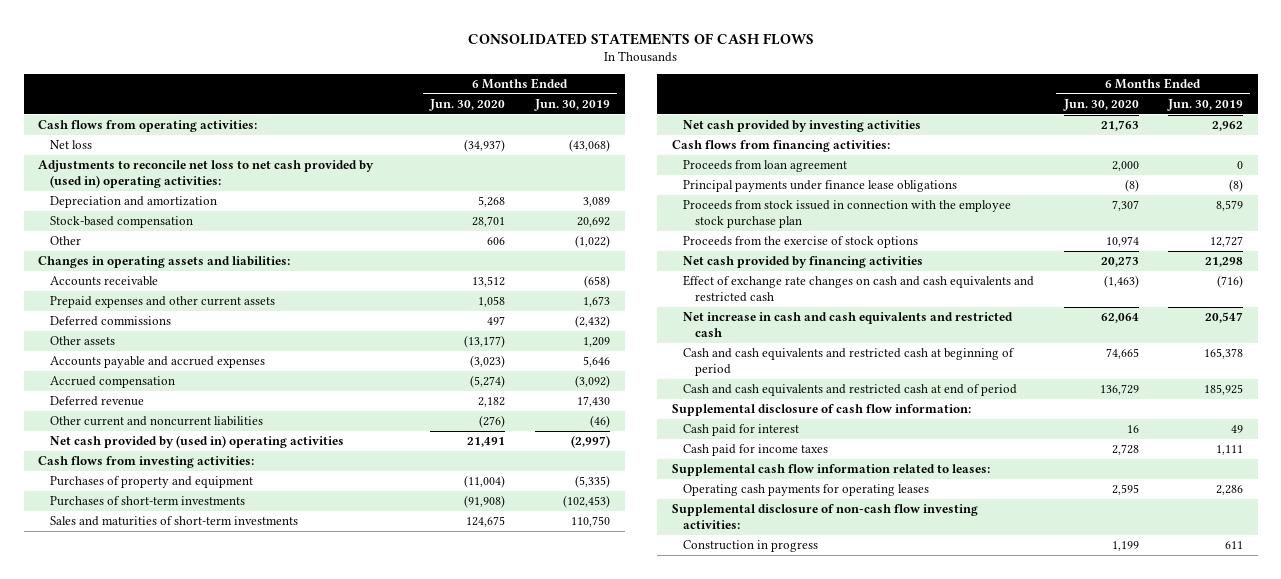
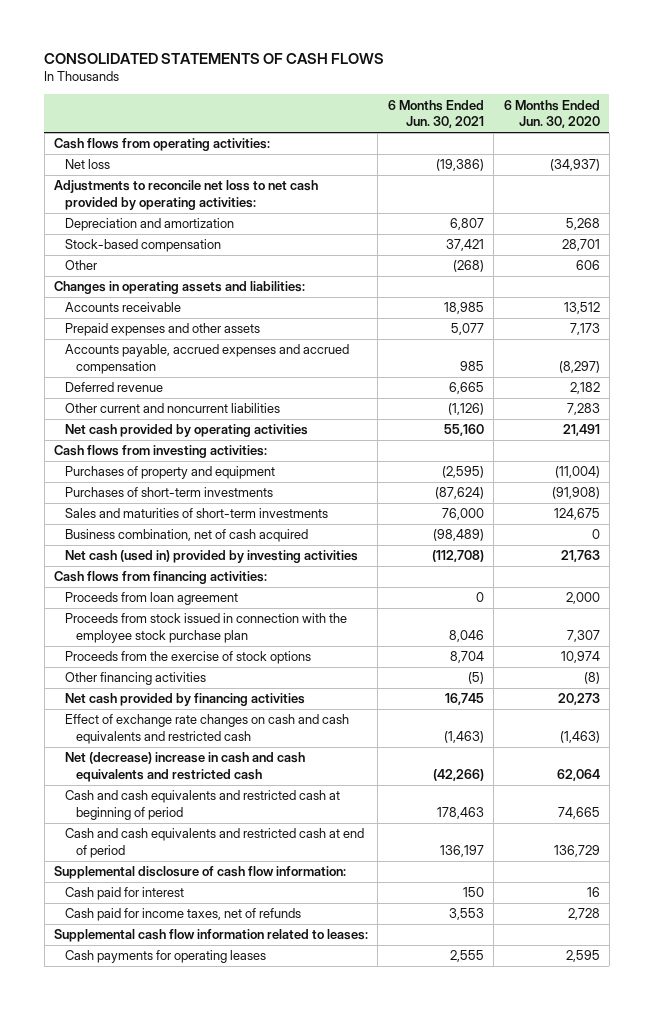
[533,98,610,111] Jun. 30, 2019 -> none
none -> [387,99,484,129] 6 Months Ended Jun. 30, 2021
[38,160,375,189] Adjustments to reconcile net loss to net cash provided by (used in) operating activities: -> [53,180,318,210] Adjustments to reconcile net loss to net cash provided by operating activities:
[49,316,171,327] Deferred commissions -> none
[49,336,115,346] Other assets -> none
[49,376,175,389] Accrued compensation -> none
[49,296,275,309] Prepaid expenses and other current assets -> [64,323,260,337] Prepaid expenses and other assets
[478,296,506,308] 1,058 -> [569,323,600,336] 7,173
[49,356,265,369] Accounts payable and accrued expenses -> [64,344,349,374] Accounts payable, accrued expenses and accrued compensation
[470,355,506,369] (3,023) -> [558,360,600,373] (8,297)
[479,415,506,429] (276) -> [566,403,600,416] 7,283
[49,435,344,449] Net cash provided by (used in) operating activities -> [64,424,308,438] Net cash provided by operating activities
none -> [64,529,308,543] Business combination, net of cash acquired
[683,120,922,133] Net cash provided by investing activities -> [64,550,358,564] Net cash (used in) provided by investing activities
[683,180,958,193] Principal payments under finance lease obligations -> none
none -> [64,672,206,686] Other financing activities
[683,312,1014,338] Net increase in cash and cash equivalents and restricted cash -> [64,752,305,782] Net (decrease) increase in cash and cash equivalents and restricted cash
[683,444,829,457] Cash paid for income taxes -> [64,908,301,922] Cash paid for income taxes, net of refunds
[671,504,978,530] Supplemental disclosure of non-cash flow investing activities: -> none
[683,540,819,553] Construction in progress -> none
[683,484,930,497] Operating cash payments for operating leases -> [64,950,266,964] Cash payments for operating leases

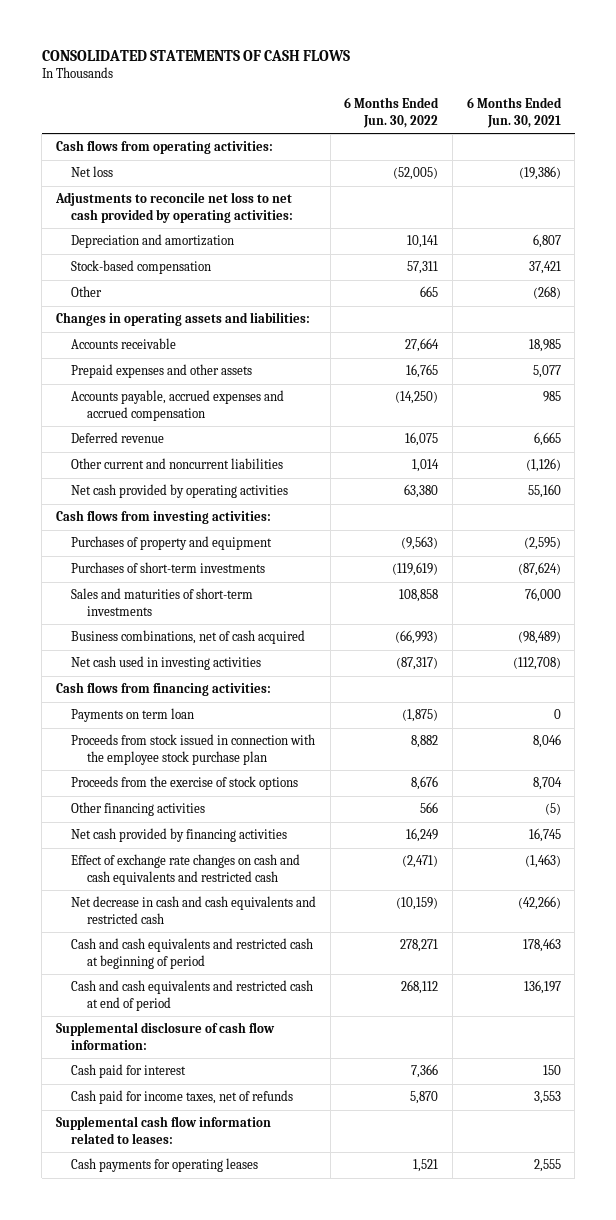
[503,99,600,129] 6 Months Ended Jun. 30, 2020 -> none
none -> [344,97,440,128] 6 Months Ended Jun. 30, 2022
[64,529,308,543] Business combination, net of cash acquired -> [71,630,306,645] Business combinations, net of cash acquired
[64,550,358,564] Net cash (used in) provided by investing activities -> [71,656,262,671] Net cash used in investing activities
[64,592,238,606] Proceeds from loan agreement -> none
none -> [71,708,195,723] Payments on term loan
[64,752,305,782] Net (decrease) increase in cash and cash equivalents and restricted cash -> [71,896,317,924] Net decrease in cash and cash equivalents and restricted cash

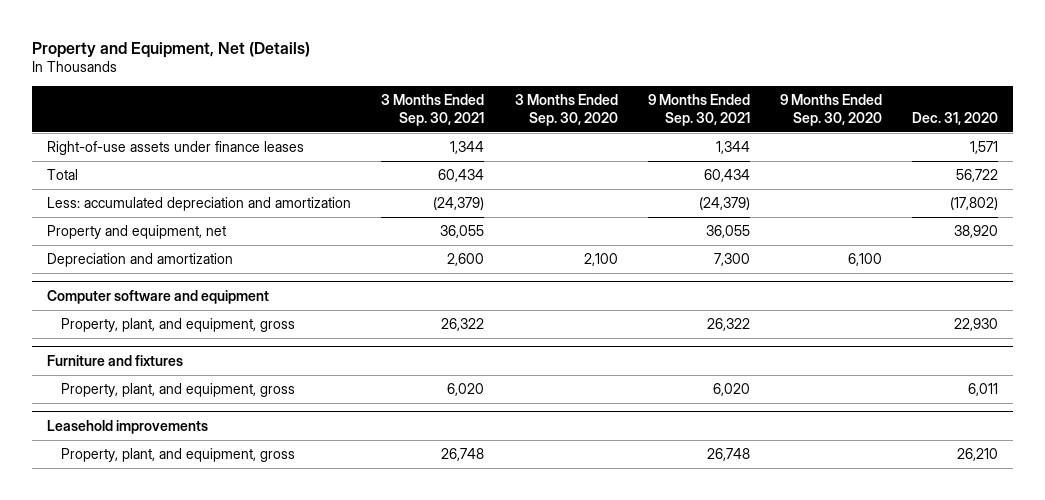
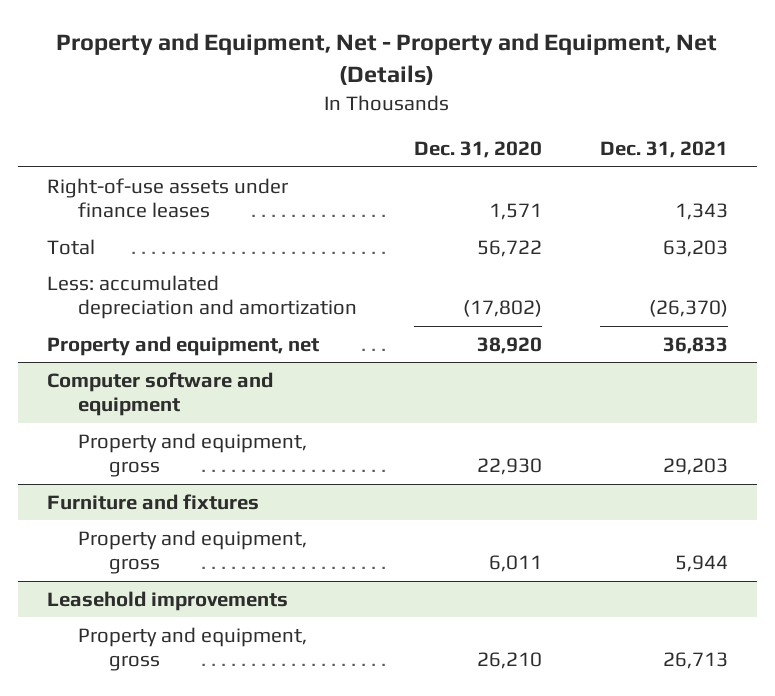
[32,41,311,58] Property and Equipment, Net (Details) -> [56,33,718,86] Property and Equipment, Net - Property and Equipment, Net (Details)
[381,94,485,127] 3 Months Ended Sep. 30, 2021 -> none
[514,94,618,127] 3 Months Ended Sep. 30, 2020 -> none
[647,94,750,127] 9 Months Ended Sep. 30, 2021 -> none
[779,94,882,127] 9 Months Ended Sep. 30, 2020 -> none
none -> [599,141,728,159] Dec. 31, 2021
[47,252,234,267] Depreciation and amortization -> none
[60,317,295,332] Property, plant, and equipment, gross -> [77,432,307,478] Property and equipment, gross
[60,382,295,397] Property, plant, and equipment, gross -> [77,529,307,575] Property and equipment, gross
[60,447,295,462] Property, plant, and equipment, gross -> [77,626,307,672] Property and equipment, gross

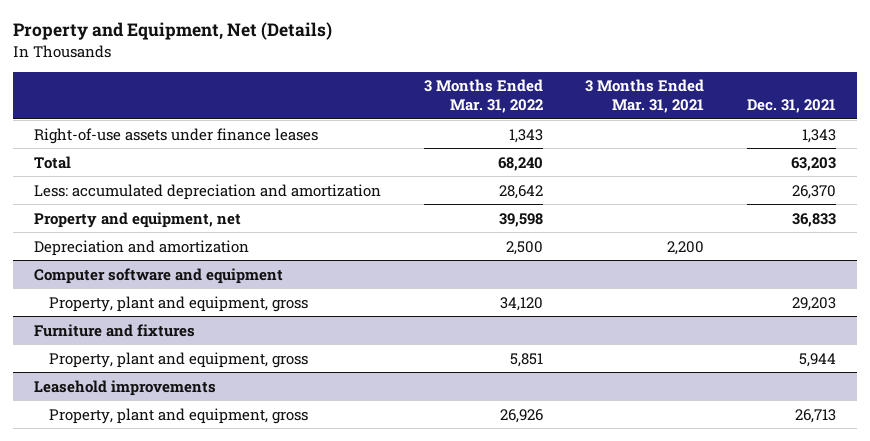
[56,33,718,86] Property and Equipment, Net - Property and Equipment, Net (Details) -> [12,22,332,41] Property and Equipment, Net (Details)
[414,141,543,159] Dec. 31, 2020 -> none
none -> [423,79,543,113] 3 Months Ended Mar. 31, 2022
none -> [585,79,705,113] 3 Months Ended Mar. 31, 2021
[648,300,728,318] (26,370) -> [791,184,836,199] 26,370
none -> [34,239,250,256] Depreciation and amortization
[77,432,307,478] Property and equipment, gross -> [49,295,309,312] Property, plant and equipment, gross
[77,529,307,575] Property and equipment, gross -> [49,351,309,368] Property, plant and equipment, gross
[77,626,307,672] Property and equipment, gross -> [49,407,309,424] Property, plant and equipment, gross

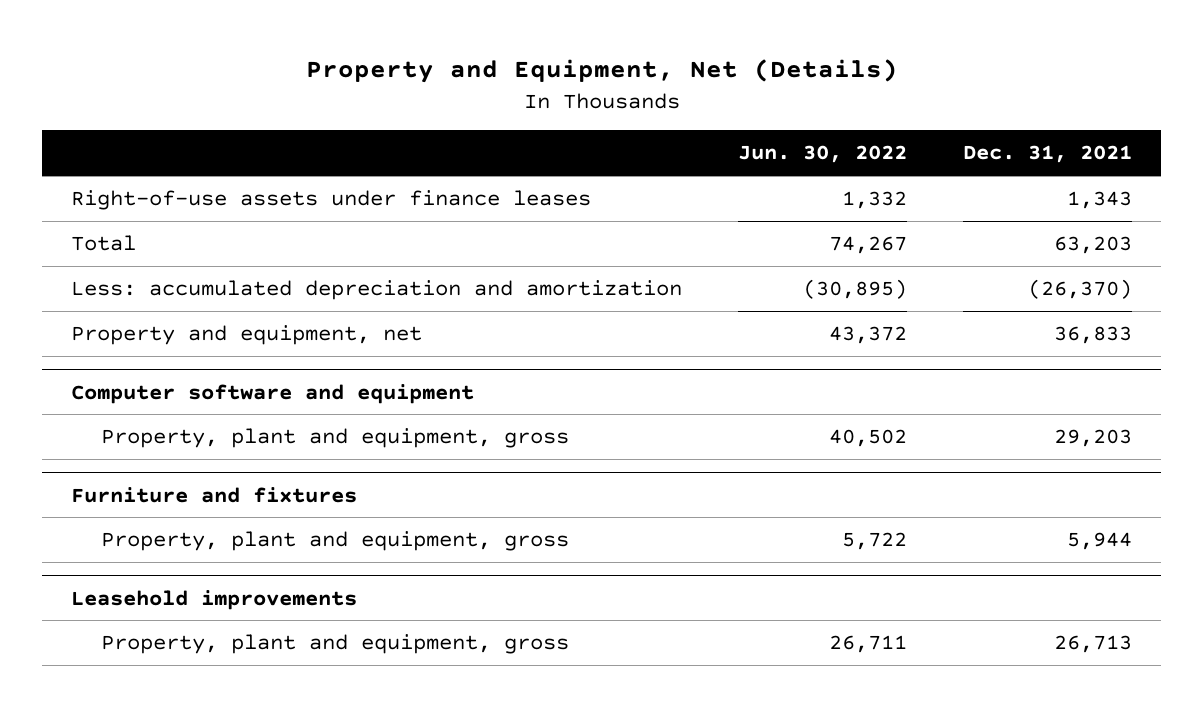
[423,79,543,113] 3 Months Ended Mar. 31, 2022 -> none
[585,79,705,113] 3 Months Ended Mar. 31, 2021 -> none
none -> [738,145,908,164] Jun. 30, 2022
[791,184,836,199] 26,370 -> [1028,279,1133,300] (26,370)
[34,239,250,256] Depreciation and amortization -> none

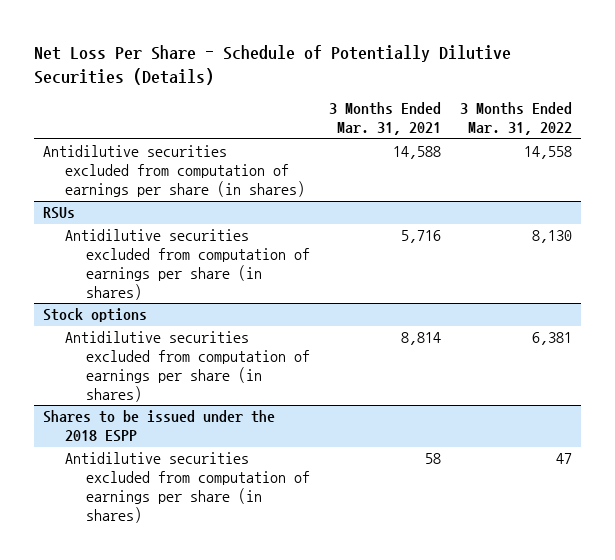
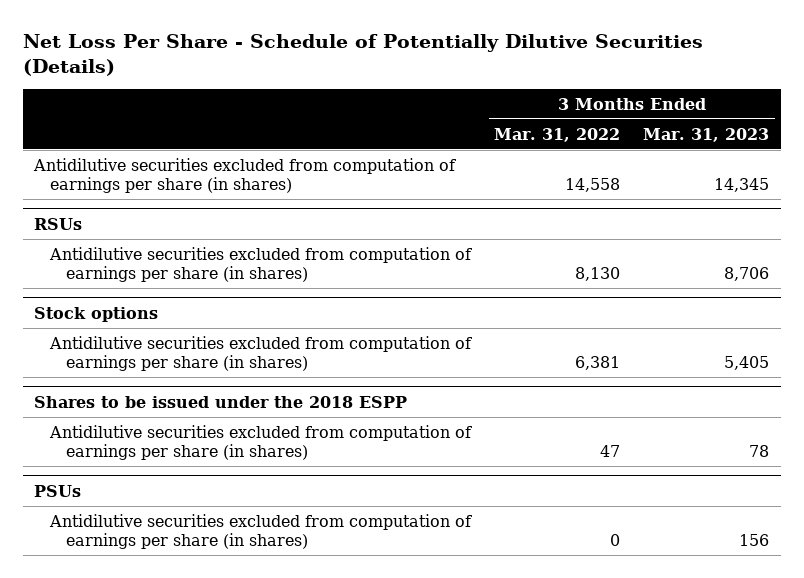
[328,102,441,136] 3 Months Ended Mar. 31, 2021 -> none
none -> [643,127,770,142] Mar. 31, 2023
none -> [34,484,82,497] PSUs
none -> [49,513,473,550] Antidilutive securities excluded from computation of earnings per share (in shares)

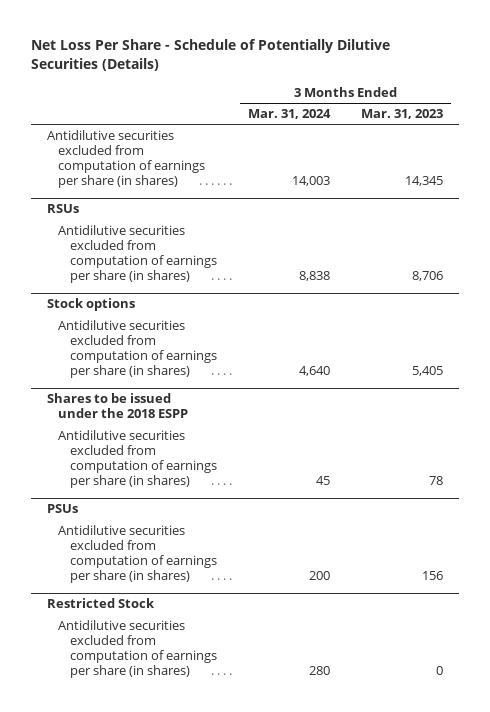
[494,127,621,142] Mar. 31, 2022 -> none
none -> [248,109,332,120] Mar. 31, 2024
none -> [46,598,155,609] Restricted Stock
none -> [58,619,217,678] Antidilutive securities excluded from computation of earnings per share (in shares)

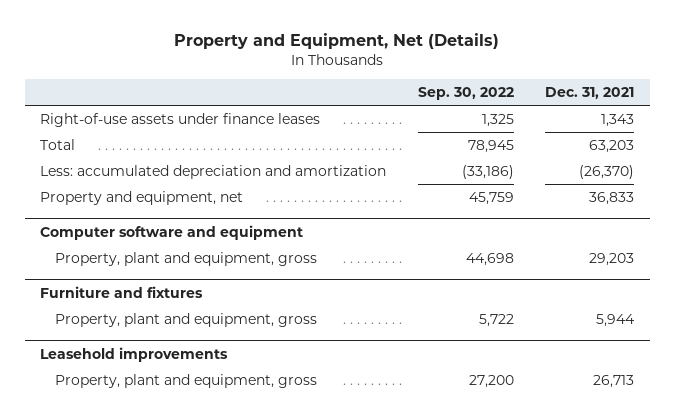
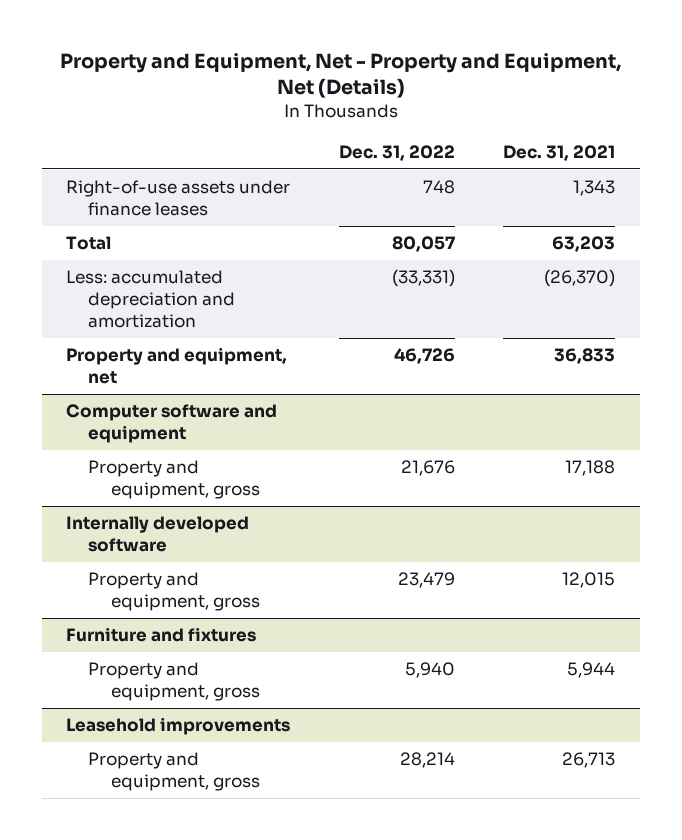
[174,33,500,50] Property and Equipment, Net (Details) -> [59,53,621,99] Property and Equipment, Net - Property and Equipment, Net (Details)
[417,87,514,101] Sep. 30, 2022 -> none
none -> [338,144,455,161] Dec. 31, 2022
[55,251,318,266] Property, plant and equipment, gross -> [88,460,260,500] Property and equipment, gross
[588,252,634,266] 29,203 -> [565,460,616,477] 17,188
none -> [66,516,250,553] Internally developed software
none -> [88,572,260,612] Property and equipment, gross
[55,312,318,327] Property, plant and equipment, gross -> [88,662,260,702] Property and equipment, gross
[55,373,318,388] Property, plant and equipment, gross -> [88,752,260,792] Property and equipment, gross

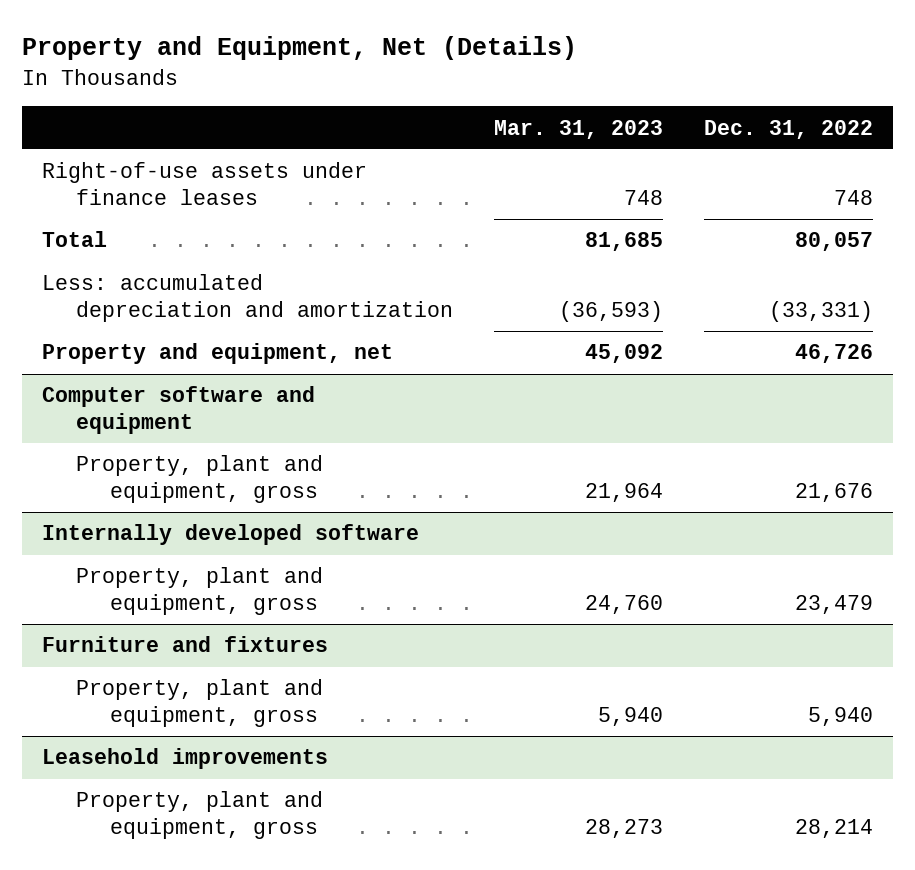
[59,53,621,99] Property and Equipment, Net - Property and Equipment, Net (Details) -> [21,36,577,61] Property and Equipment, Net (Details)
[503,144,616,161] Dec. 31, 2021 -> none
none -> [493,119,663,139] Mar. 31, 2023
[88,460,260,500] Property and equipment, gross -> [75,455,323,504] Property, plant and equipment, gross
[88,572,260,612] Property and equipment, gross -> [75,567,323,616] Property, plant and equipment, gross
[88,662,260,702] Property and equipment, gross -> [75,679,323,728] Property, plant and equipment, gross
[88,752,260,792] Property and equipment, gross -> [75,791,323,840] Property, plant and equipment, gross

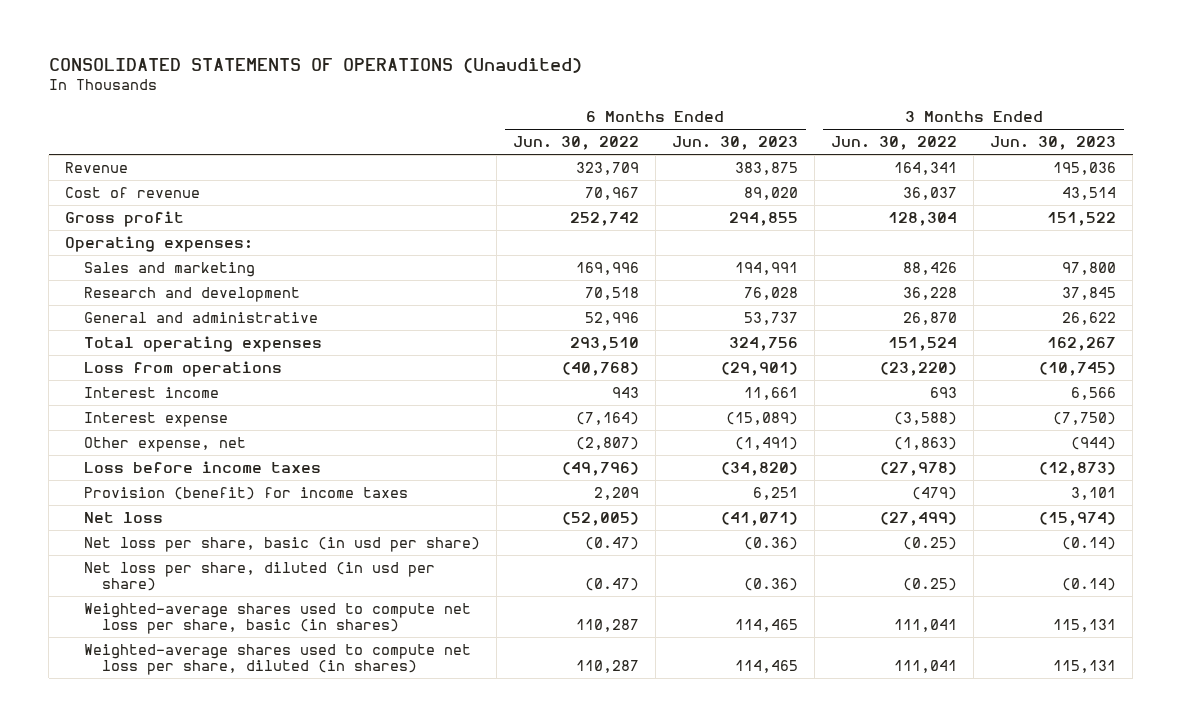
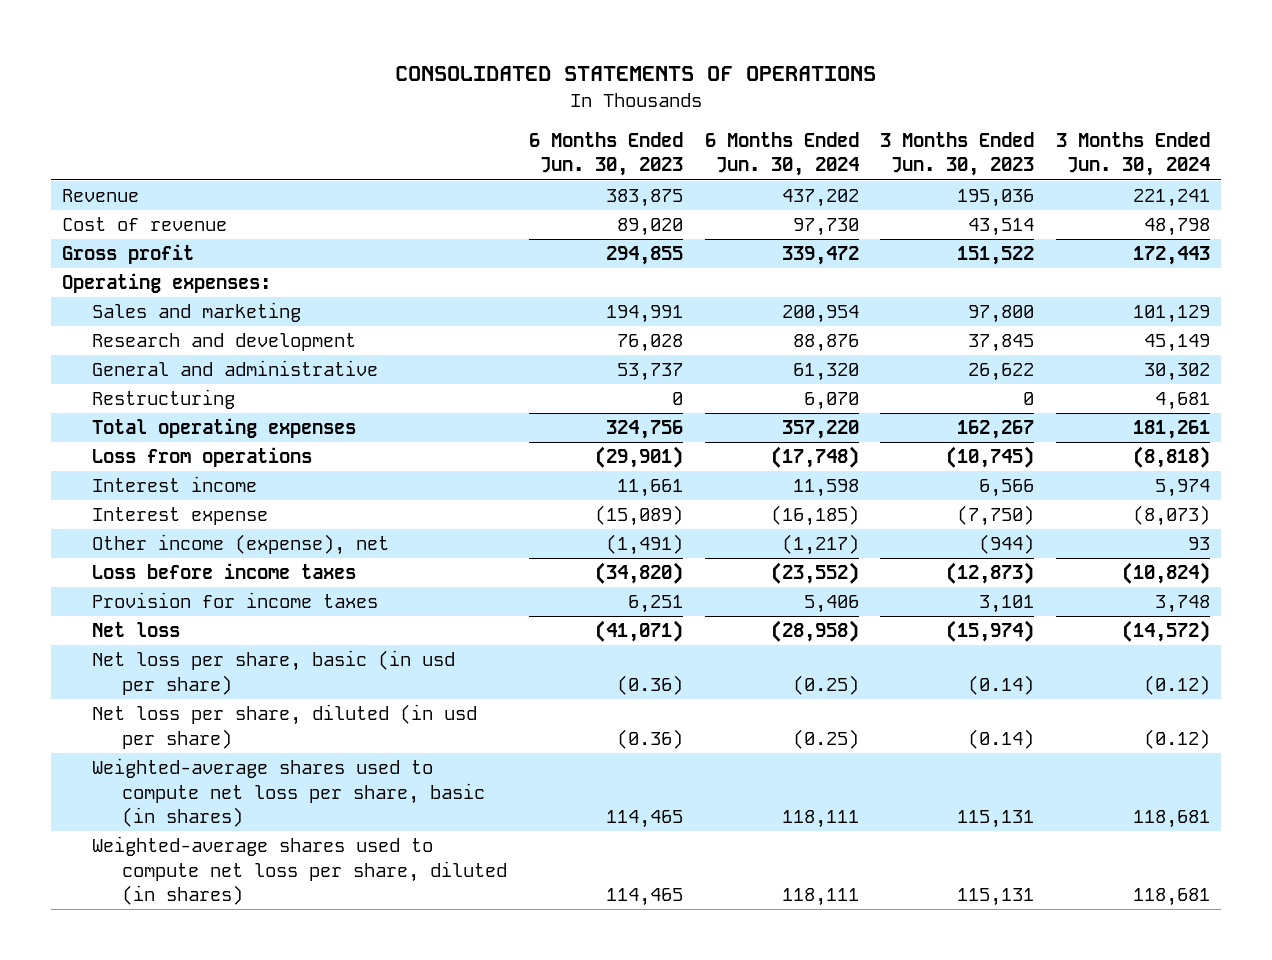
[48,57,582,73] CONSOLIDATED STATEMENTS OF OPERATIONS (Unaudited) -> [394,66,876,82] CONSOLIDATED STATEMENTS OF OPERATIONS
[512,136,639,151] Jun. 30, 2022 -> none
[831,136,958,151] Jun. 30, 2022 -> none
none -> [704,132,859,177] 6 Months Ended Jun. 30, 2024
none -> [1055,132,1210,177] 3 Months Ended Jun. 30, 2024
none -> [92,389,236,410] Restructuring
[83,436,246,452] Other expense, net -> [92,534,390,556] Other income (expense), net
[83,486,408,500] Provision (benefit) for income taxes -> [92,592,379,609] Provision for income taxes

